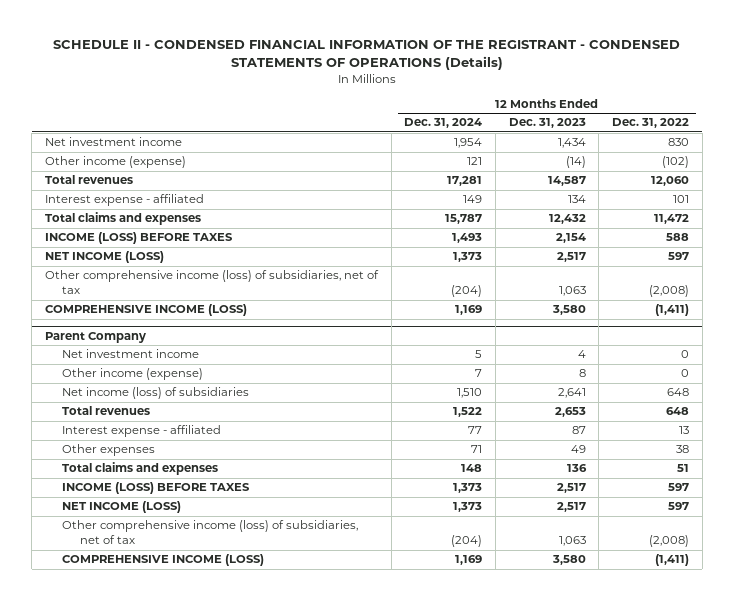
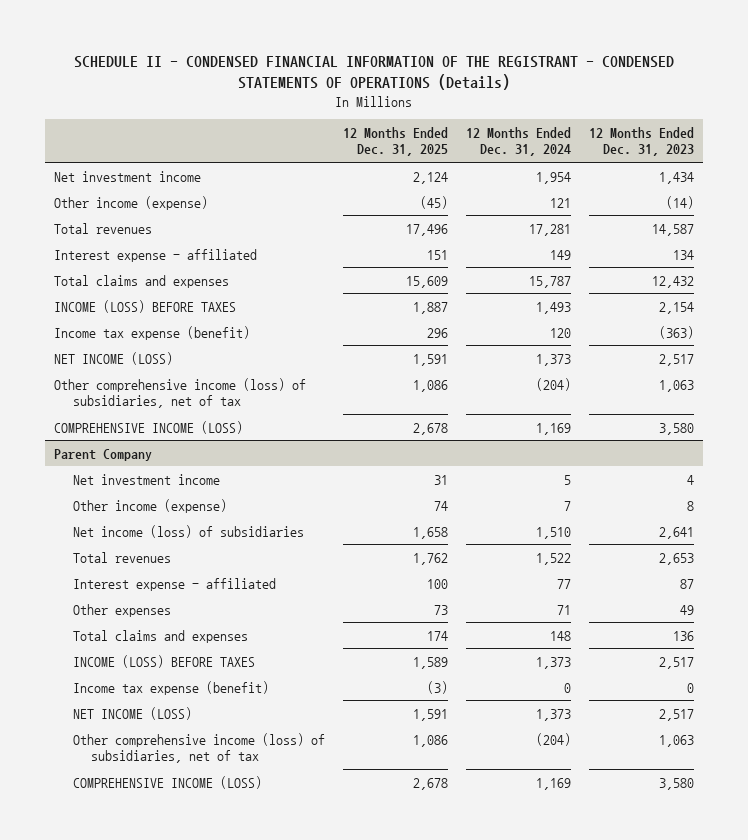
[611,118,689,129] Dec. 31, 2022 -> none
none -> [342,127,448,157] 12 Months Ended Dec. 31, 2025
none -> [54,325,251,340] Income tax expense (benefit)
none -> [72,680,269,695] Income tax expense (benefit)

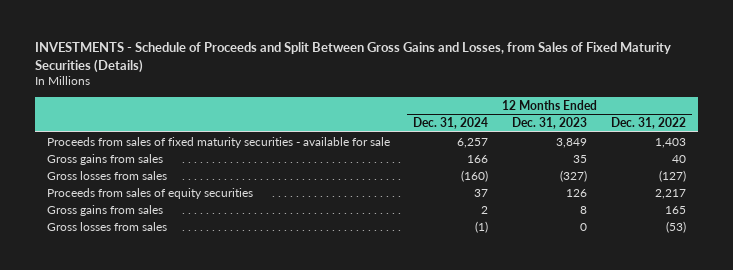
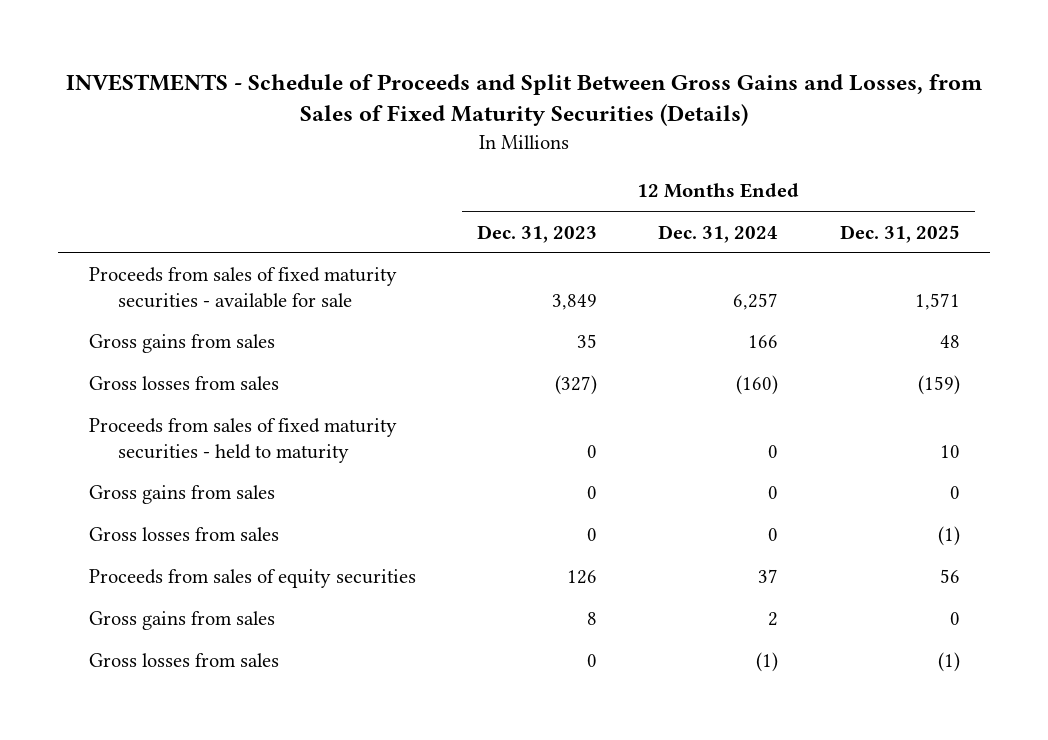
[611,117,687,130] Dec. 31, 2022 -> none
none -> [839,224,960,243] Dec. 31, 2025
none -> [88,418,397,463] Proceeds from sales of fixed maturity securities - held to maturity
none -> [88,485,275,505] Gross gains from sales
none -> [88,527,279,542] Gross losses from sales

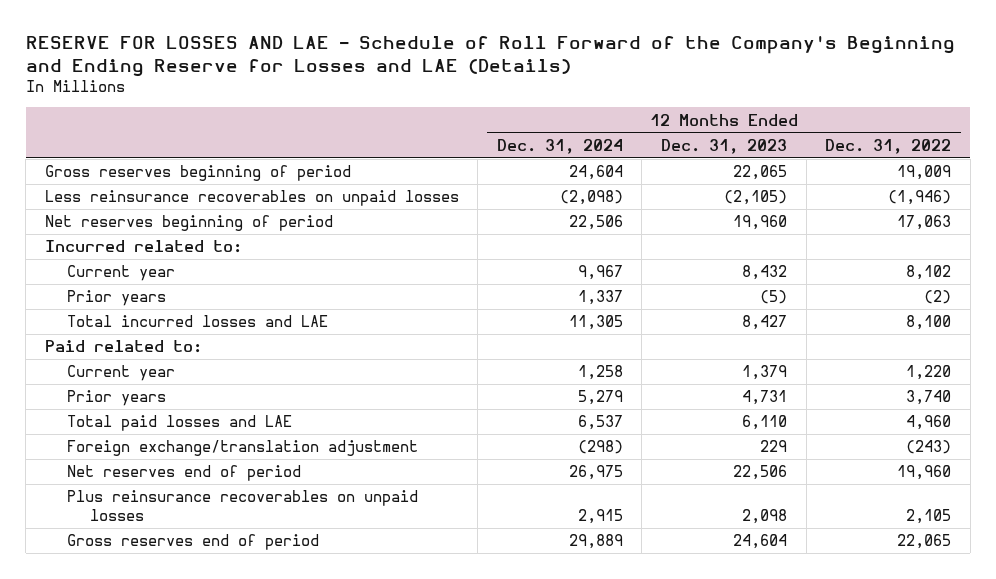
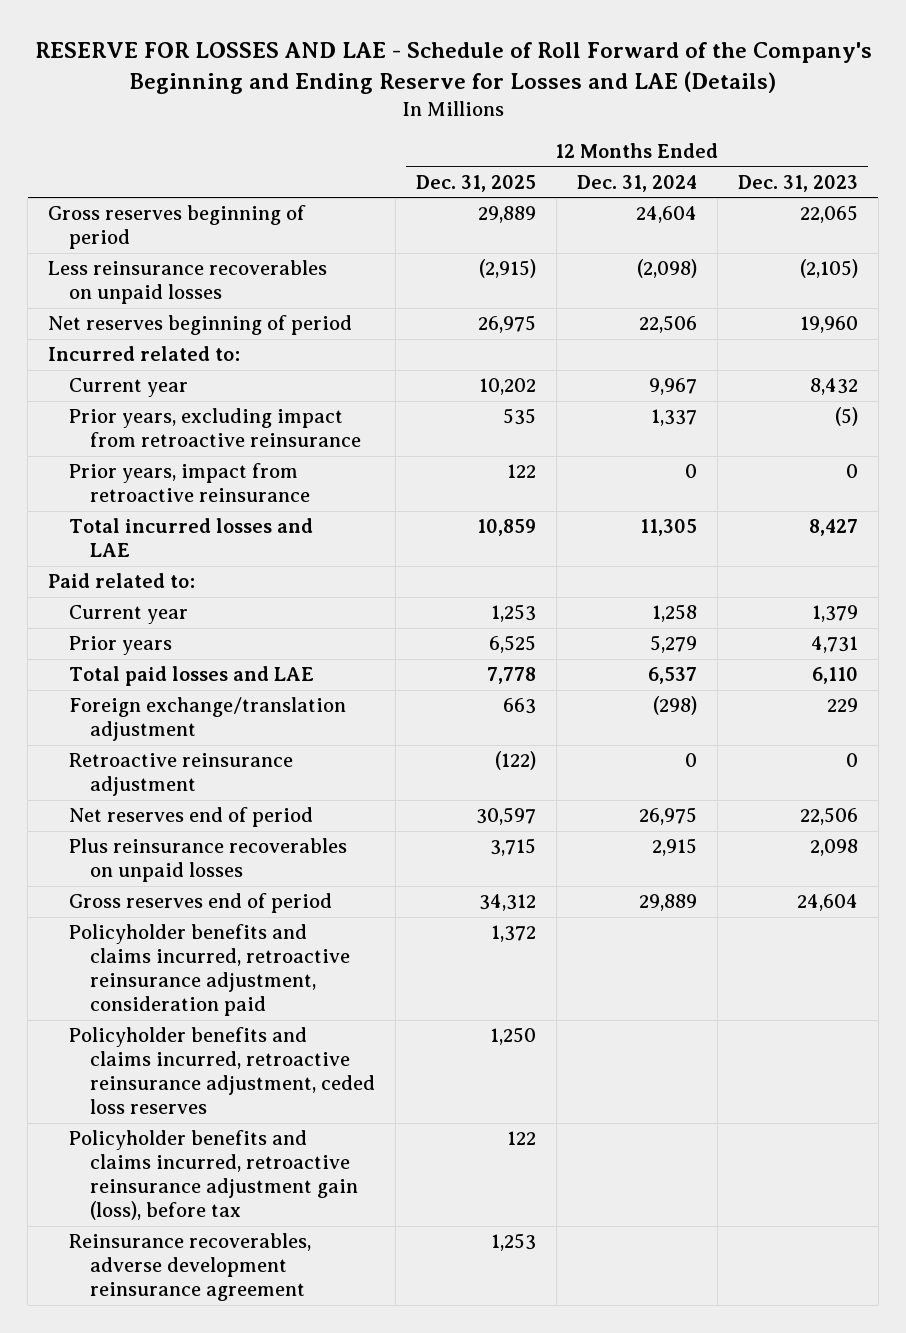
[825,138,952,154] Dec. 31, 2022 -> none
none -> [416,174,537,192] Dec. 31, 2025
[67,290,167,307] Prior years -> [69,408,362,448] Prior years, excluding impact from retroactive reinsurance
none -> [69,463,311,503] Prior years, impact from retroactive reinsurance
none -> [69,753,294,797] Retroactive reinsurance adjustment
none -> [69,924,351,1017] Policyholder benefits and claims incurred, retroactive reinsurance adjustment, consideration paid
none -> [69,1027,376,1115] Policyholder benefits and claims incurred, retroactive reinsurance adjustment, ceded loss reserves
none -> [69,1130,359,1221] Policyholder benefits and claims incurred, retroactive reinsurance adjustment gain (loss), before tax
none -> [69,1233,312,1302] Reinsurance recoverables, adverse development reinsurance agreement

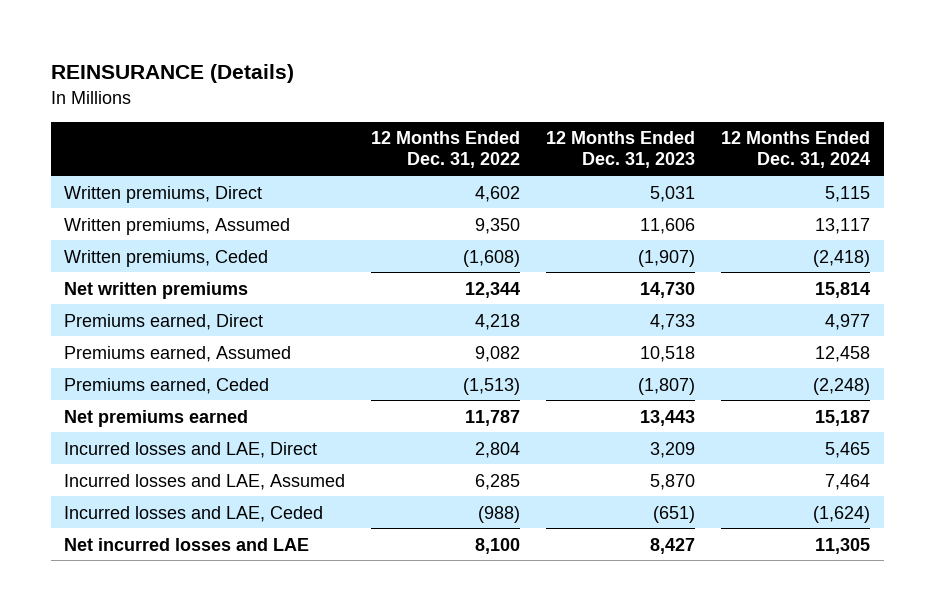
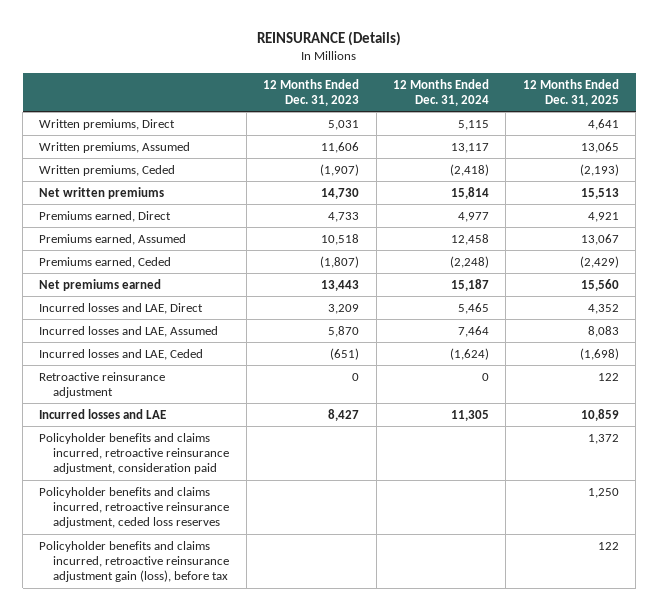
[371,131,521,169] 12 Months Ended Dec. 31, 2022 -> none
none -> [522,78,619,107] 12 Months Ended Dec. 31, 2025
none -> [39,371,166,398] Retroactive reinsurance adjustment
[63,537,309,551] Net incurred losses and LAE -> [39,408,167,419] Incurred losses and LAE
none -> [39,432,230,475] Policyholder benefits and claims incurred, retroactive reinsurance adjustment, consideration paid
none -> [39,486,230,529] Policyholder benefits and claims incurred, retroactive reinsurance adjustment, ceded loss reserves
none -> [39,540,230,583] Policyholder benefits and claims incurred, retroactive reinsurance adjustment gain (loss), before tax

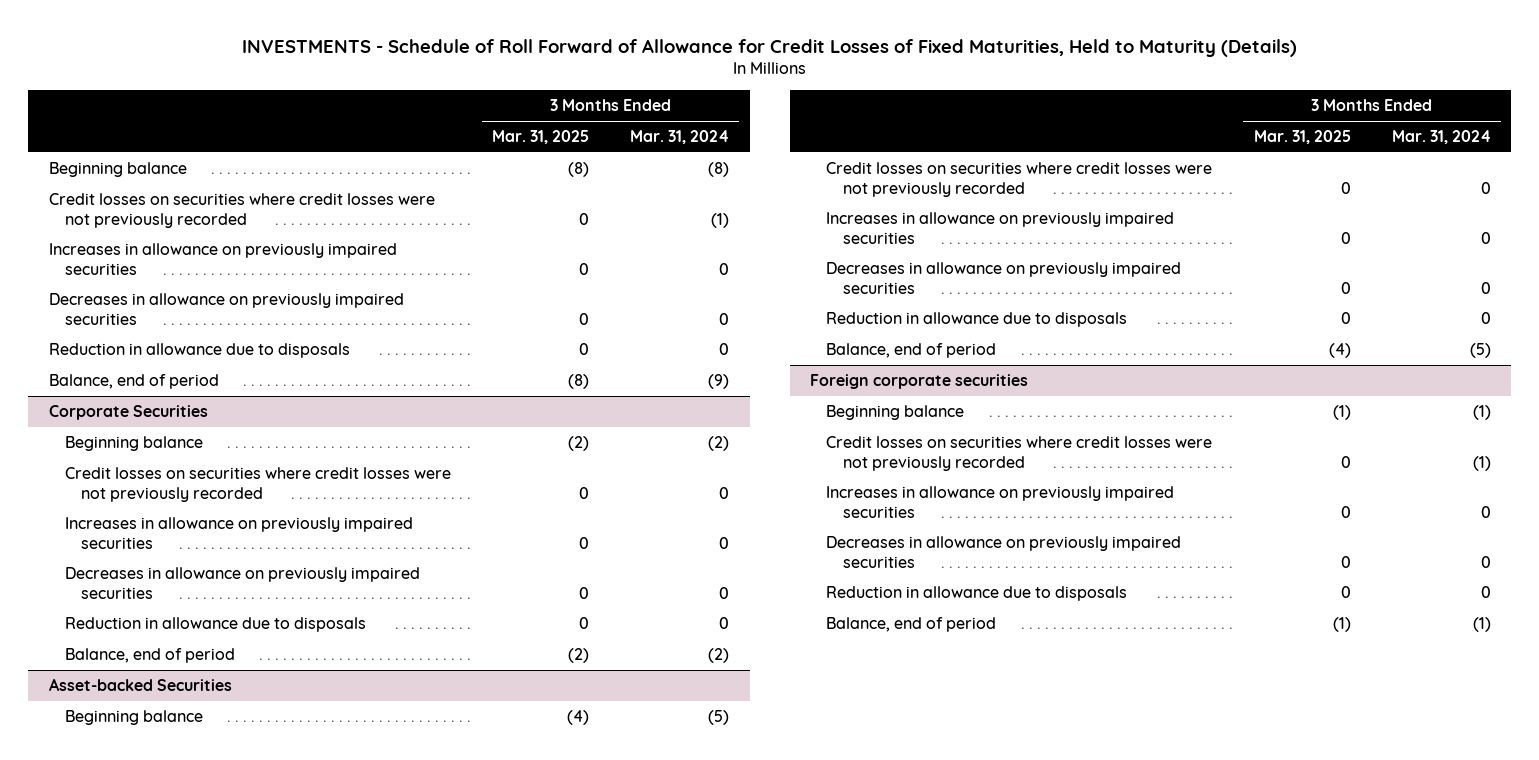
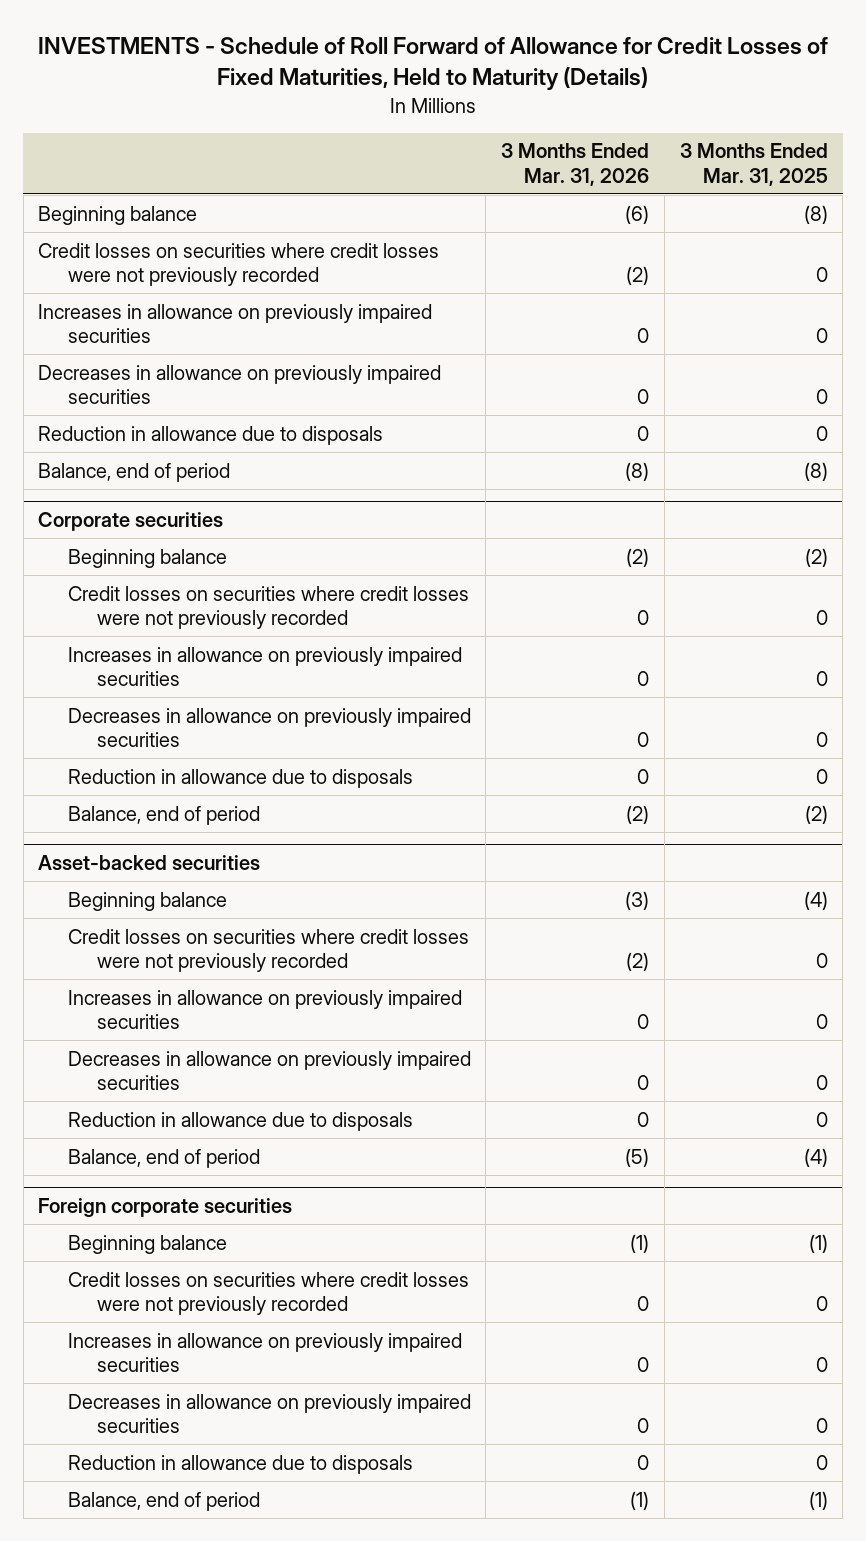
[630,130,730,145] Mar. 31, 2024 -> none
none -> [501,143,650,186] 3 Months Ended Mar. 31, 2026
[48,405,208,421] Corporate Securities -> [38,511,224,531] Corporate securities
[48,678,232,692] Asset-backed Securities -> [38,854,261,870] Asset-backed securities

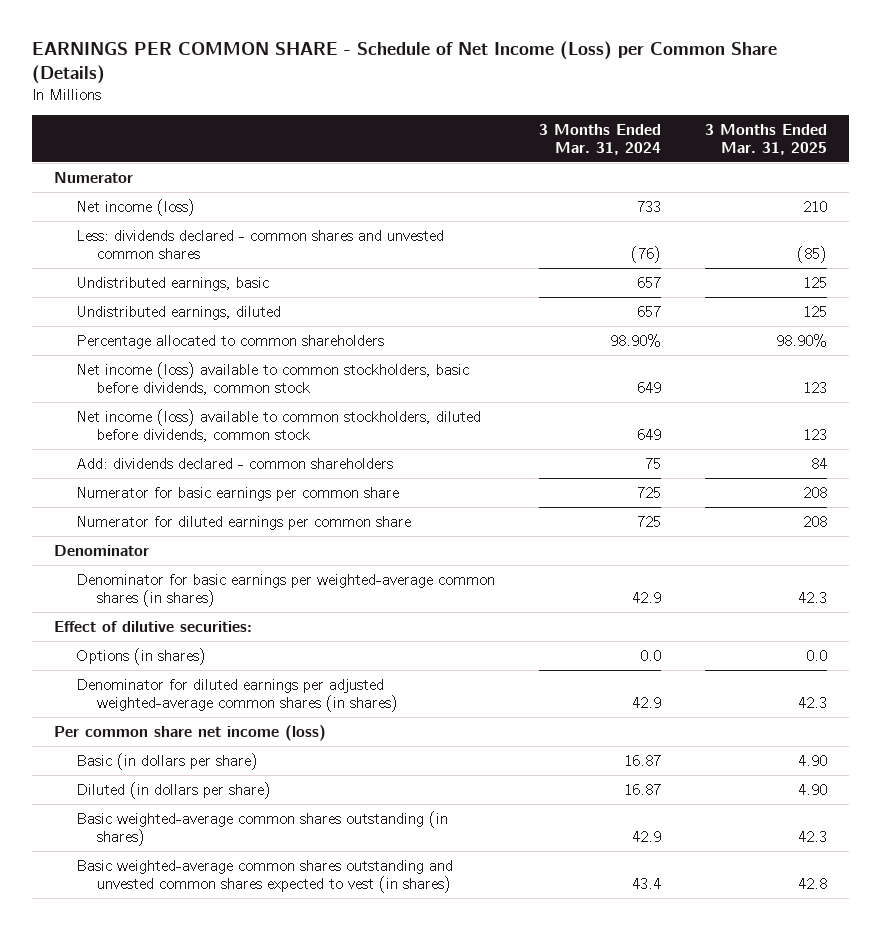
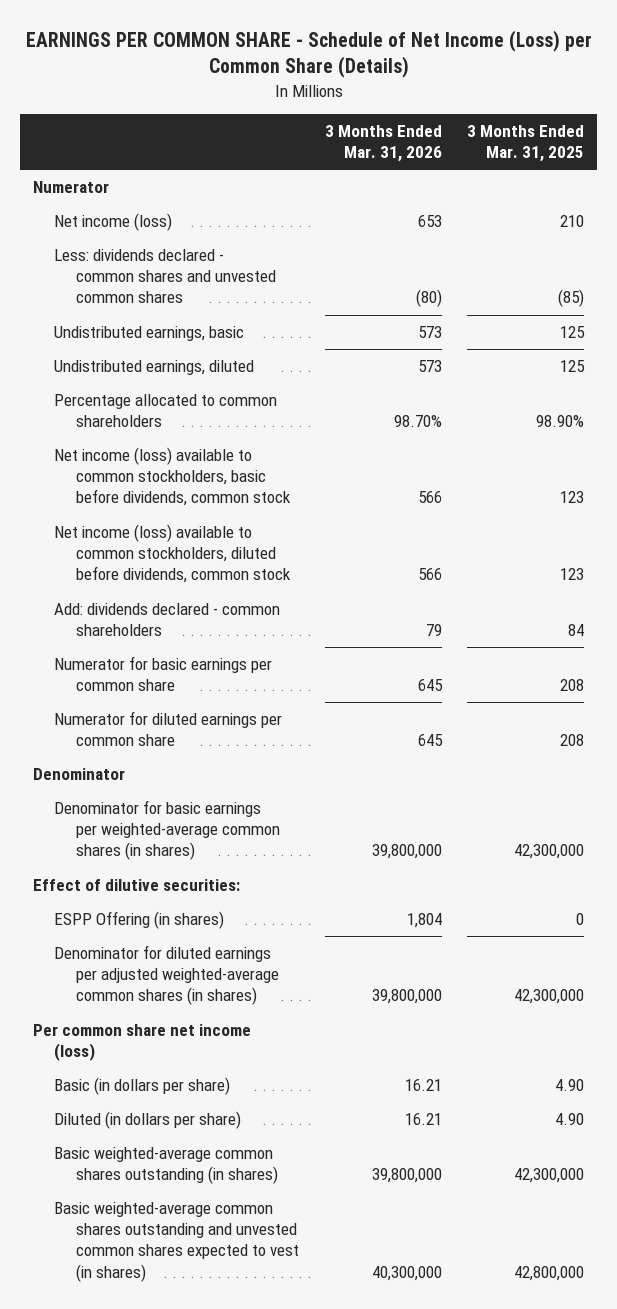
[538,123,661,155] 3 Months Ended Mar. 31, 2024 -> none
none -> [324,124,442,163] 3 Months Ended Mar. 31, 2026
[797,591,827,603] 42.3 -> [514,844,585,860] 42,300,000
[75,647,206,665] Options (in shares) -> none
none -> [54,911,225,930] ESPP Offering (in shares)
[797,696,827,708] 42.3 -> [514,989,585,1005] 42,300,000
[797,830,827,842] 42.3 -> [514,1168,585,1184] 42,300,000
[797,877,827,889] 42.8 -> [514,1265,585,1281] 42,800,000

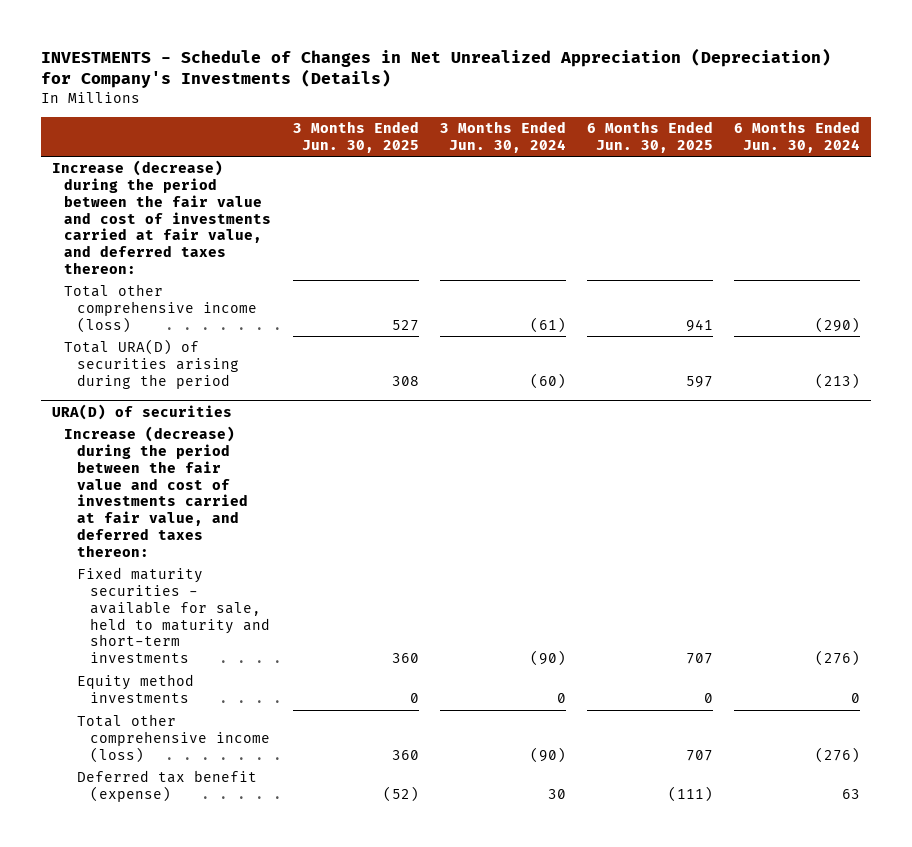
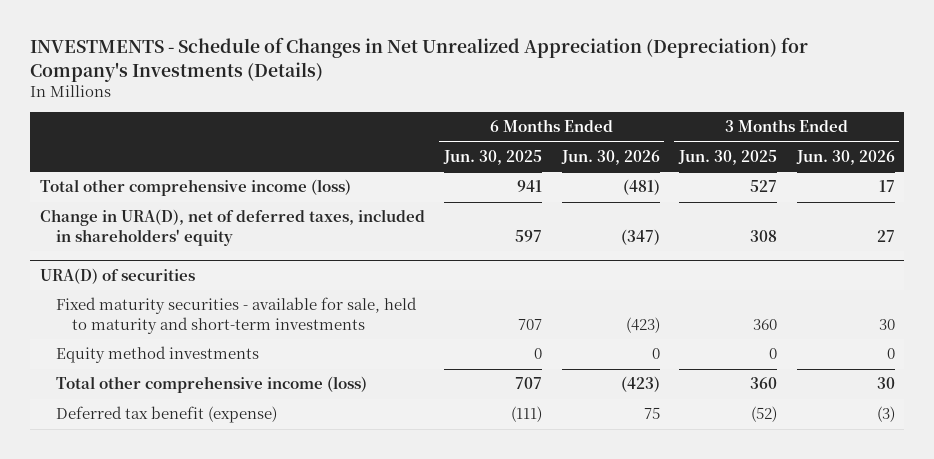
[439,120,566,153] 3 Months Ended Jun. 30, 2024 -> none
[734,120,861,153] 6 Months Ended Jun. 30, 2024 -> none
none -> [560,149,660,165] Jun. 30, 2026
none -> [795,149,895,165] Jun. 30, 2026
[51,160,272,274] Increase (decrease) during the period between the fair value and cost of investments carried at fair value, and deferred taxes thereon: -> none
[64,339,239,389] Total URA(D) of securities arising during the period -> [39,209,425,246] Change in URA(D), net of deferred taxes, included in shareholders' equity
[64,426,248,557] Increase (decrease) during the period between the fair value and cost of investments carried at fair value, and deferred taxes thereon: -> none

